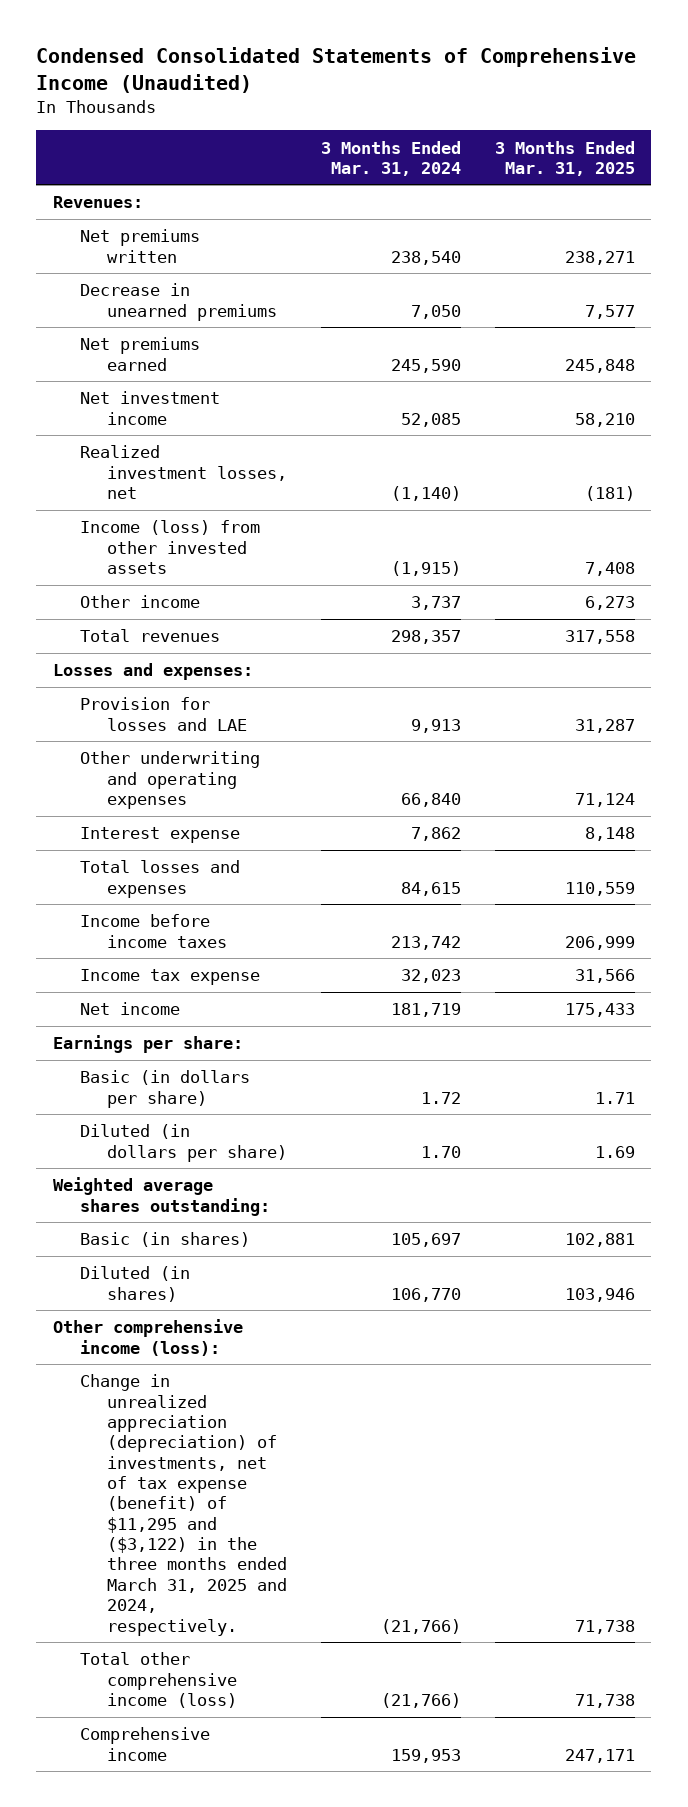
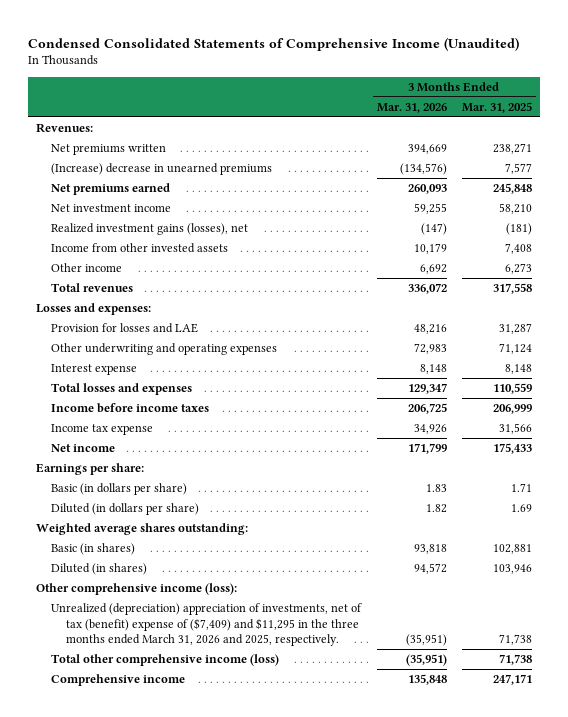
[320,140,461,176] 3 Months Ended Mar. 31, 2024 -> none
none -> [376,102,447,113] Mar. 31, 2026
[80,283,278,321] Decrease in unearned premiums -> [51,162,273,175] (Increase) decrease in unearned premiums
[80,445,288,499] Realized investment losses, net -> [51,222,249,235] Realized investment gains (losses), net
[80,520,261,574] Income (loss) from other invested assets -> [51,242,229,253] Income from other invested assets
[80,1374,288,1636] Change in unrealized appreciation (depreciation) of investments, net of tax expense (benefit) of $11,295 and ($3,122) in the three months ended March 31, 2025 and 2024, respectively. -> [51,602,363,647] Unrealized (depreciation) appreciation of investments, net of tax (benefit) expense of ($7,409) and $11,295 in the three months ended March 31, 2026 and 2025, respectively.

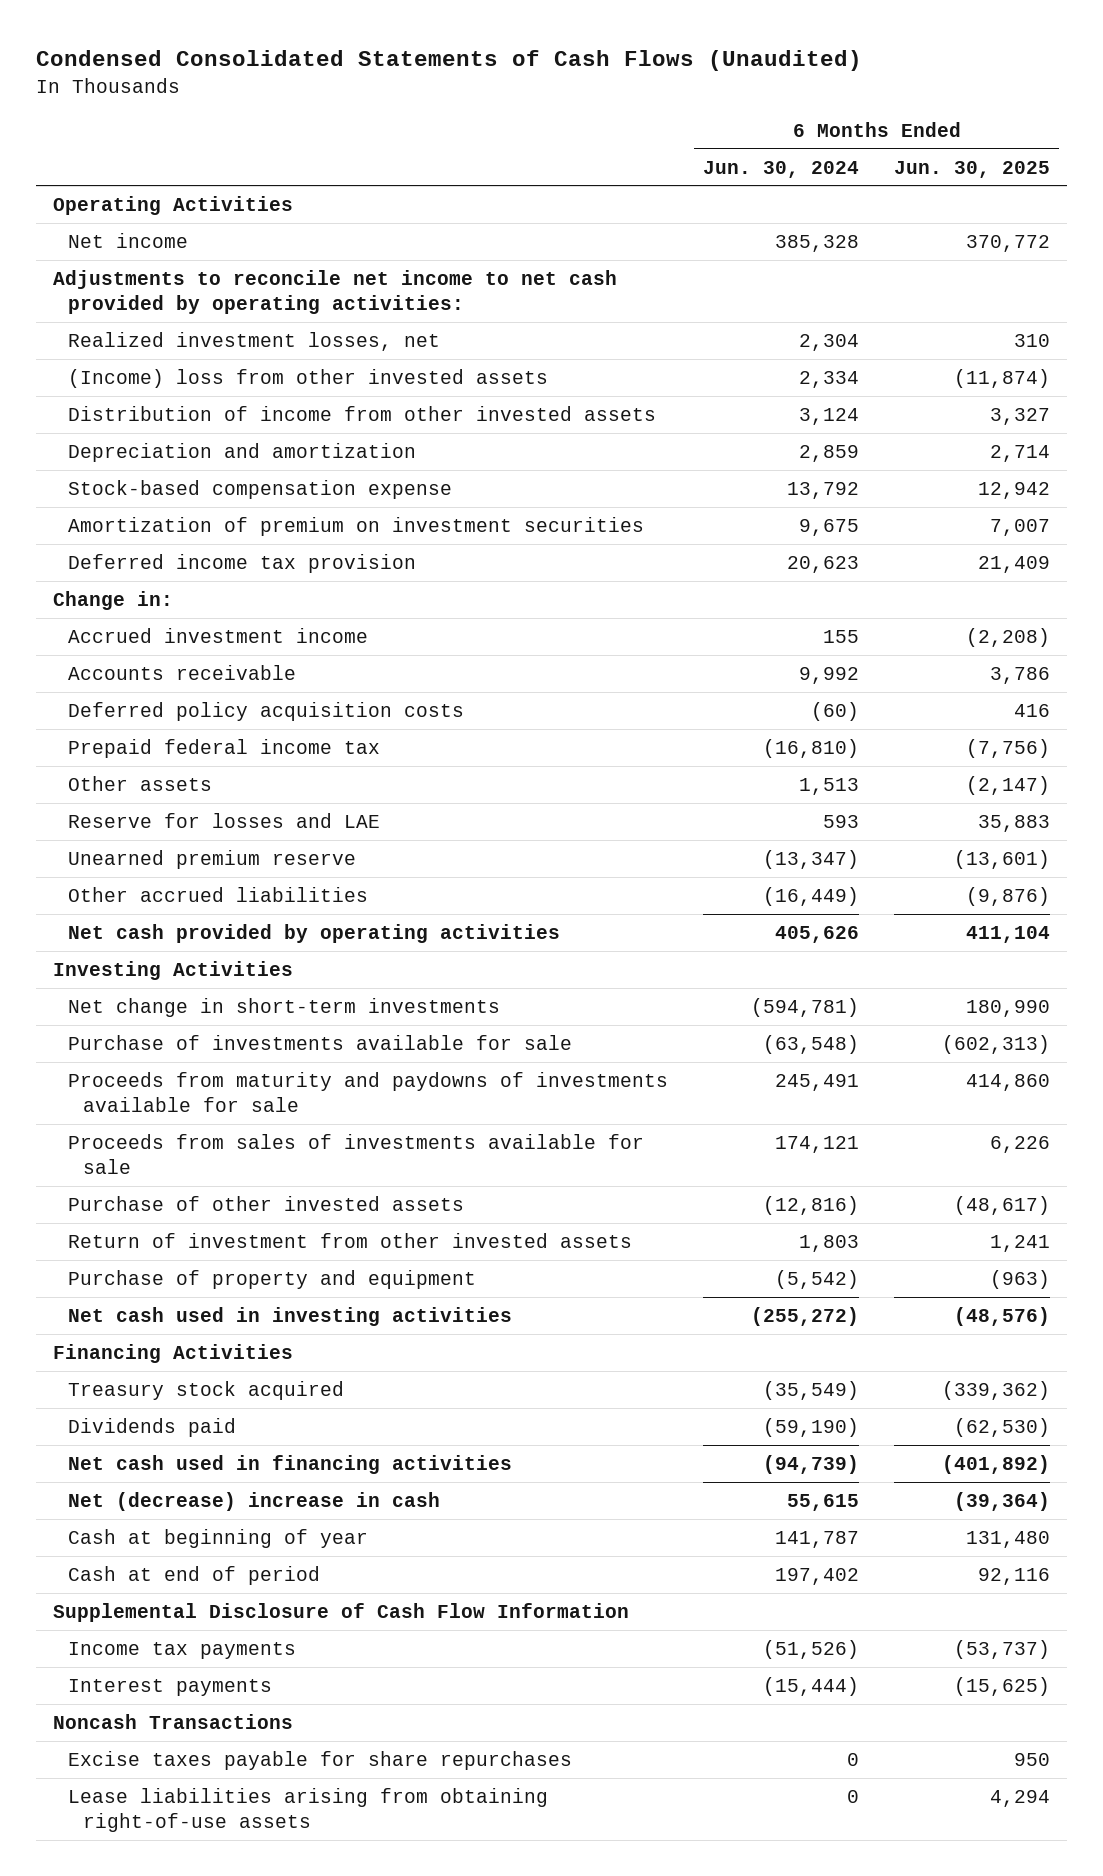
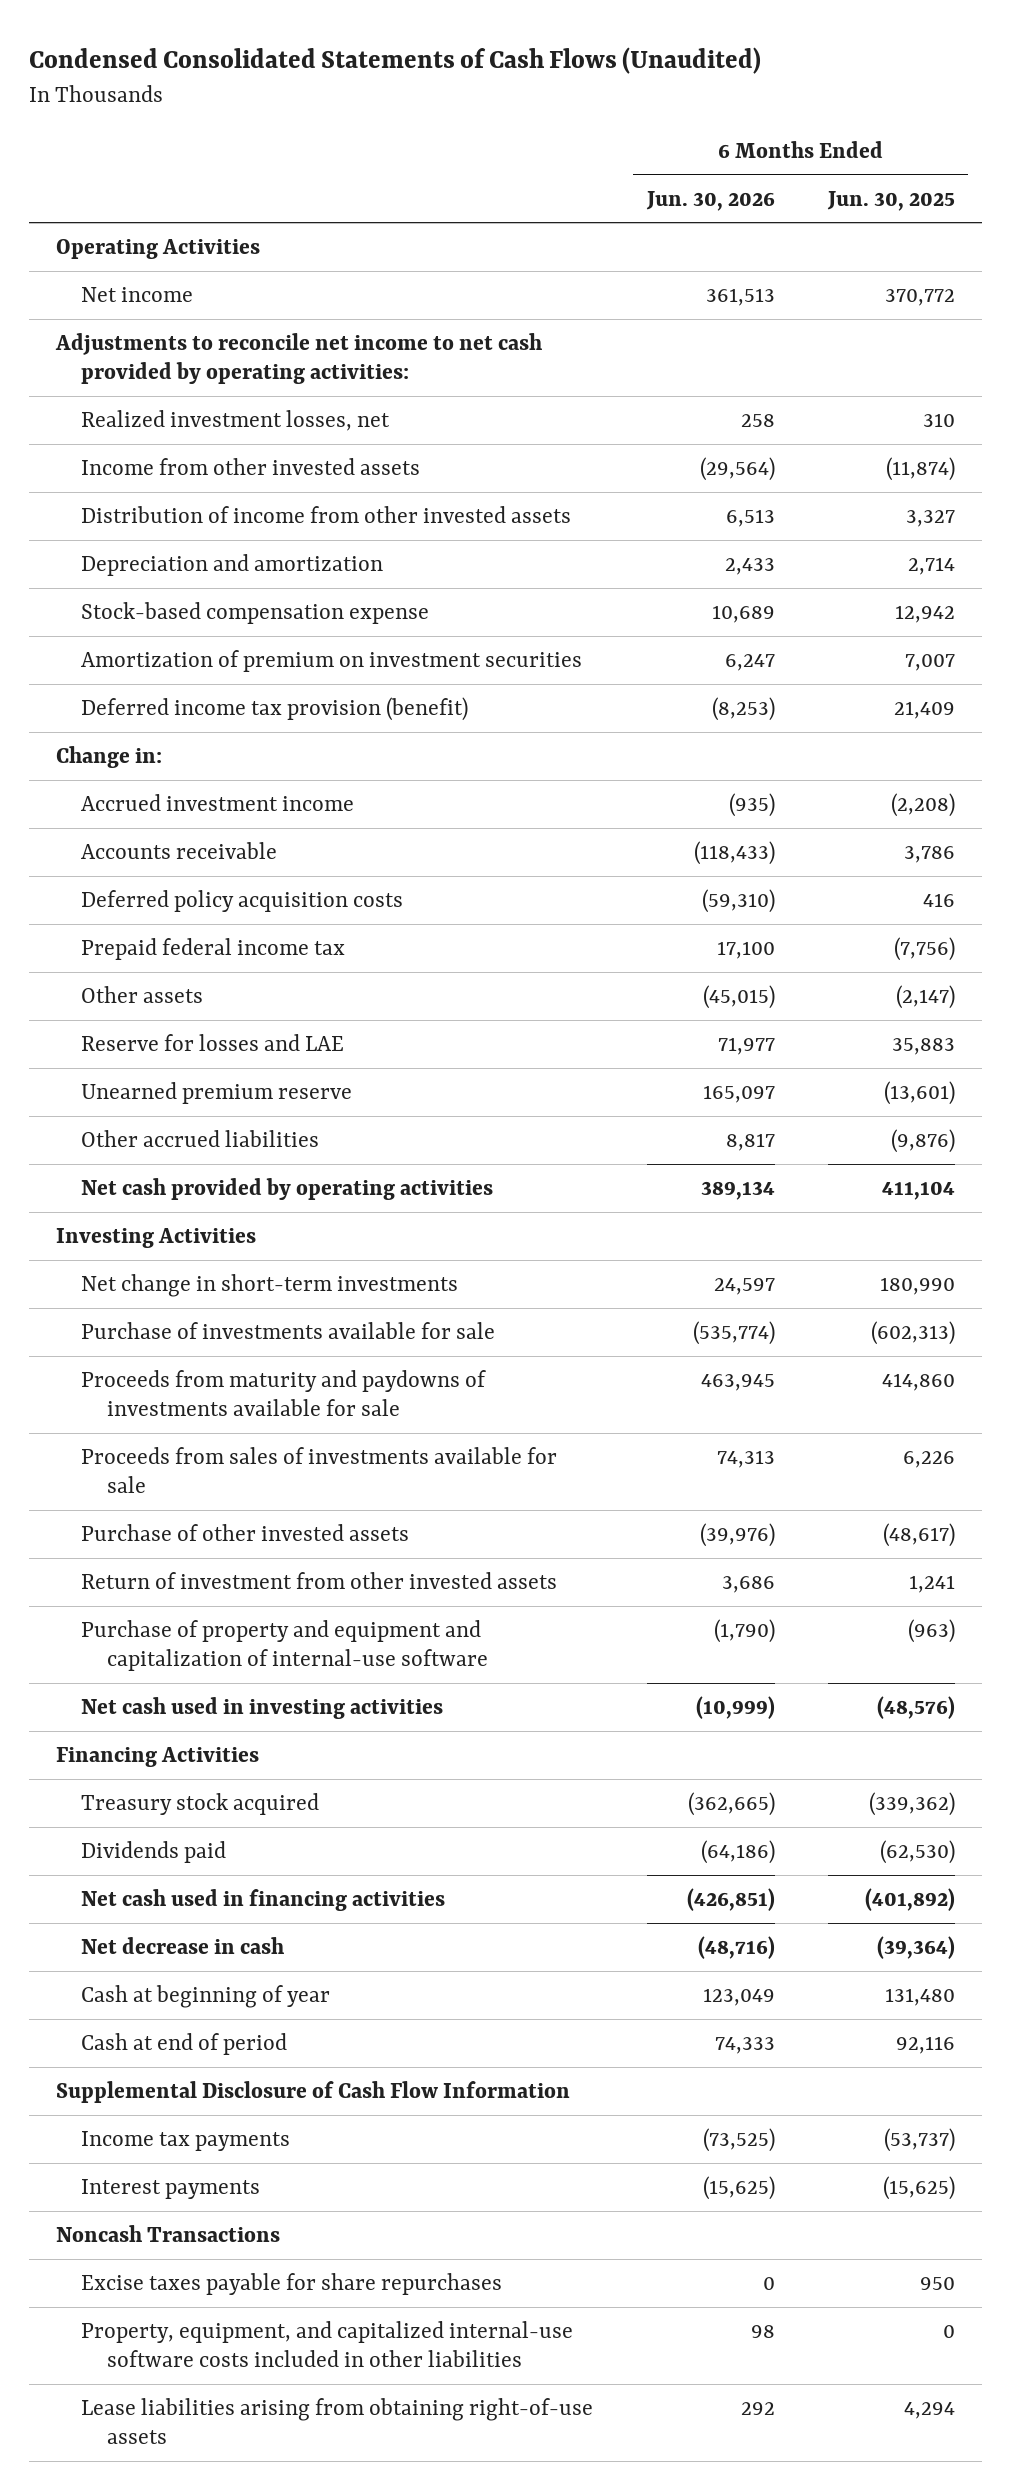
[703,160,860,178] Jun. 30, 2024 -> none
none -> [645,190,775,211] Jun. 30, 2026
[68,368,549,388] (Income) loss from other invested assets -> [81,458,421,476] Income from other invested assets
[68,553,417,573] Deferred income tax provision -> [81,697,469,722] Deferred income tax provision (benefit)
[68,1269,477,1289] Purchase of property and equipment -> [81,1620,489,1672] Purchase of property and equipment and capitalization of internal-use software
[68,1491,441,1511] Net (decrease) increase in cash -> [81,1937,285,1955] Net decrease in cash
none -> [81,2321,574,2368] Property, equipment, and capitalized internal-use software costs included in other liabilities

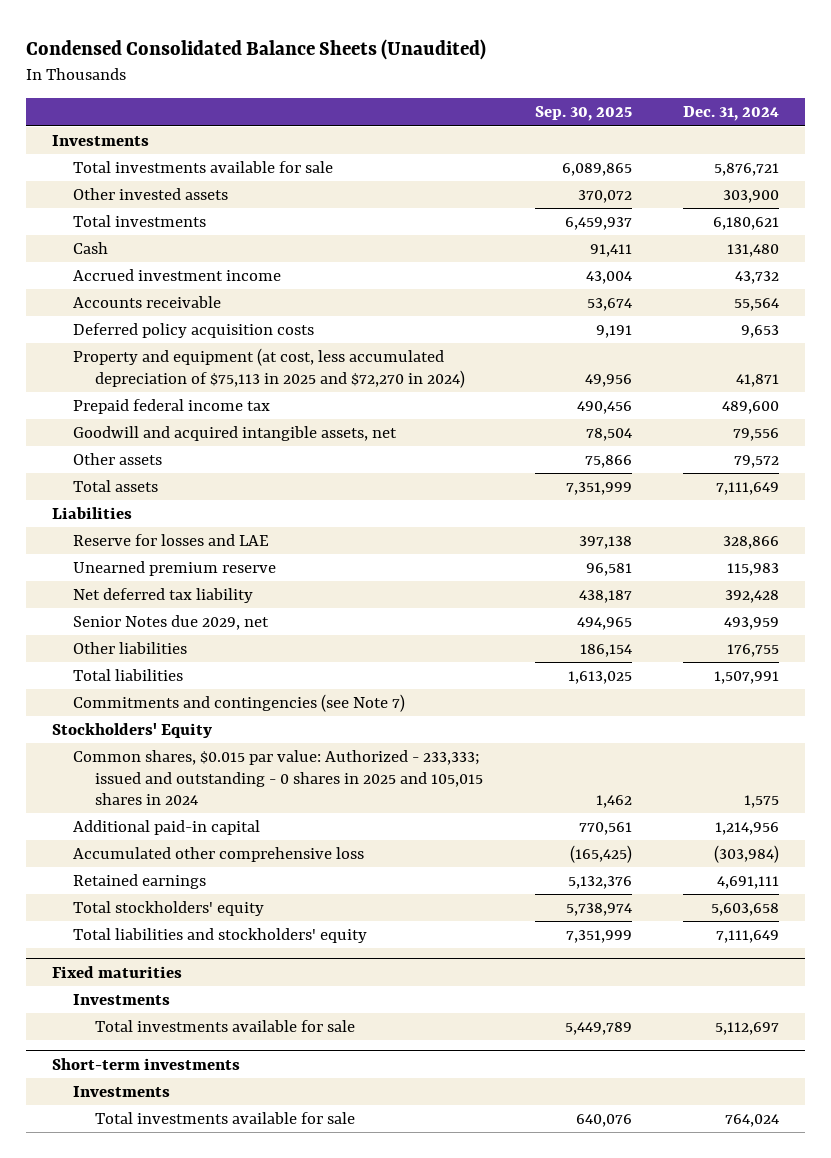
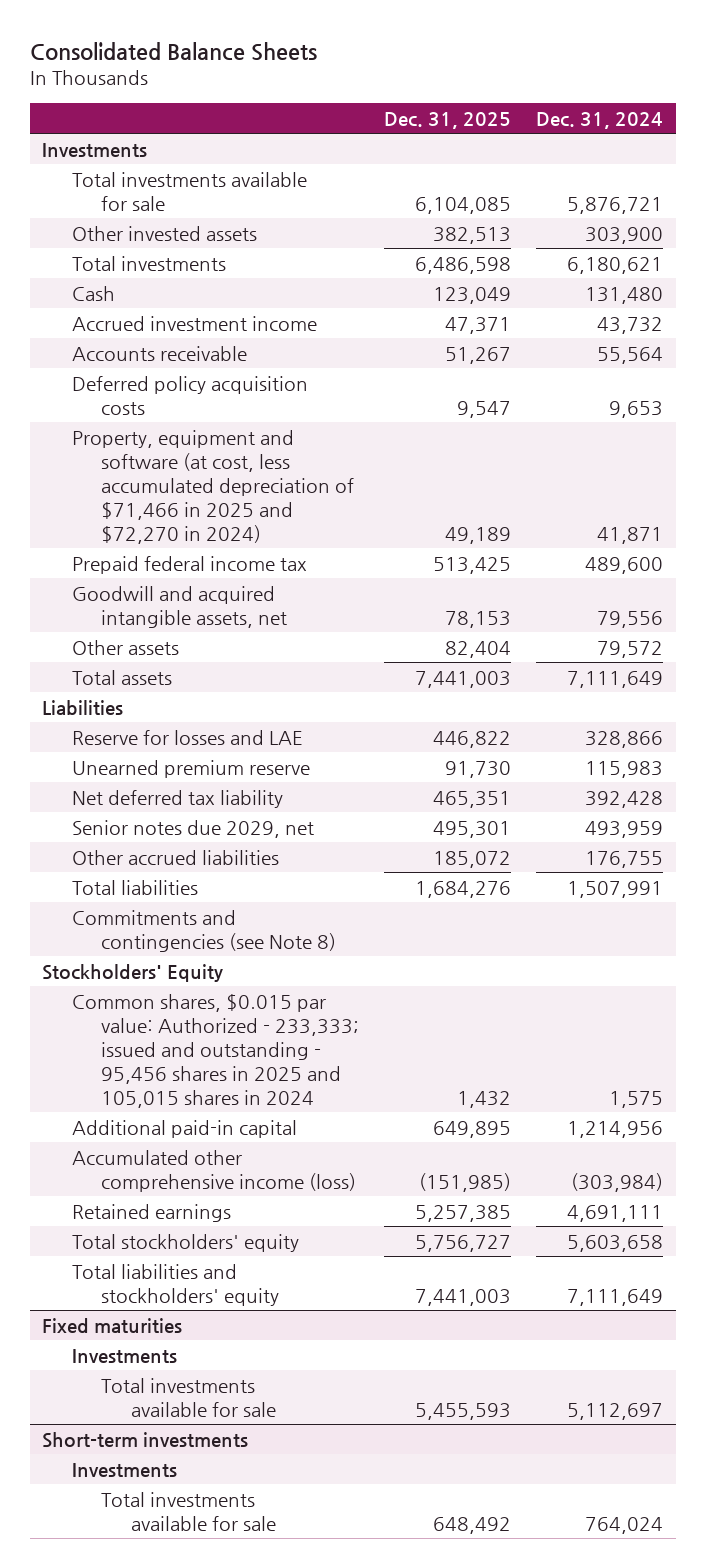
[25,38,486,60] Condensed Consolidated Balance Sheets (Unaudited) -> [29,41,317,61] Consolidated Balance Sheets
[534,106,632,122] Sep. 30, 2025 -> none
none -> [384,111,512,129] Dec. 31, 2025
[73,347,465,388] Property and equipment (at cost, less accumulated depreciation of $75,113 in 2025 and $72,270 in 2024) -> [71,429,355,544] Property, equipment and software (at cost, less accumulated depreciation of $71,466 in 2025 and $72,270 in 2024)
[73,614,270,630] Senior Notes due 2029, net -> [71,819,314,838] Senior notes due 2029, net
[73,641,188,654] Other liabilities -> [71,849,279,865] Other accrued liabilities
[73,693,406,712] Commitments and contingencies (see Note 7) -> [71,909,337,952] Commitments and contingencies (see Note 8)
[73,749,483,806] Common shares, $0.015 par value: Authorized - 233,333; issued and outstanding - 0 shares in 2025 and 105,015 shares in 2024 -> [71,993,360,1108] Common shares, $0.015 par value: Authorized - 233,333; issued and outstanding - 95,456 shares in 2025 and 105,015 shares in 2024
[73,846,365,862] Accumulated other comprehensive loss -> [71,1149,357,1192] Accumulated other comprehensive income (loss)

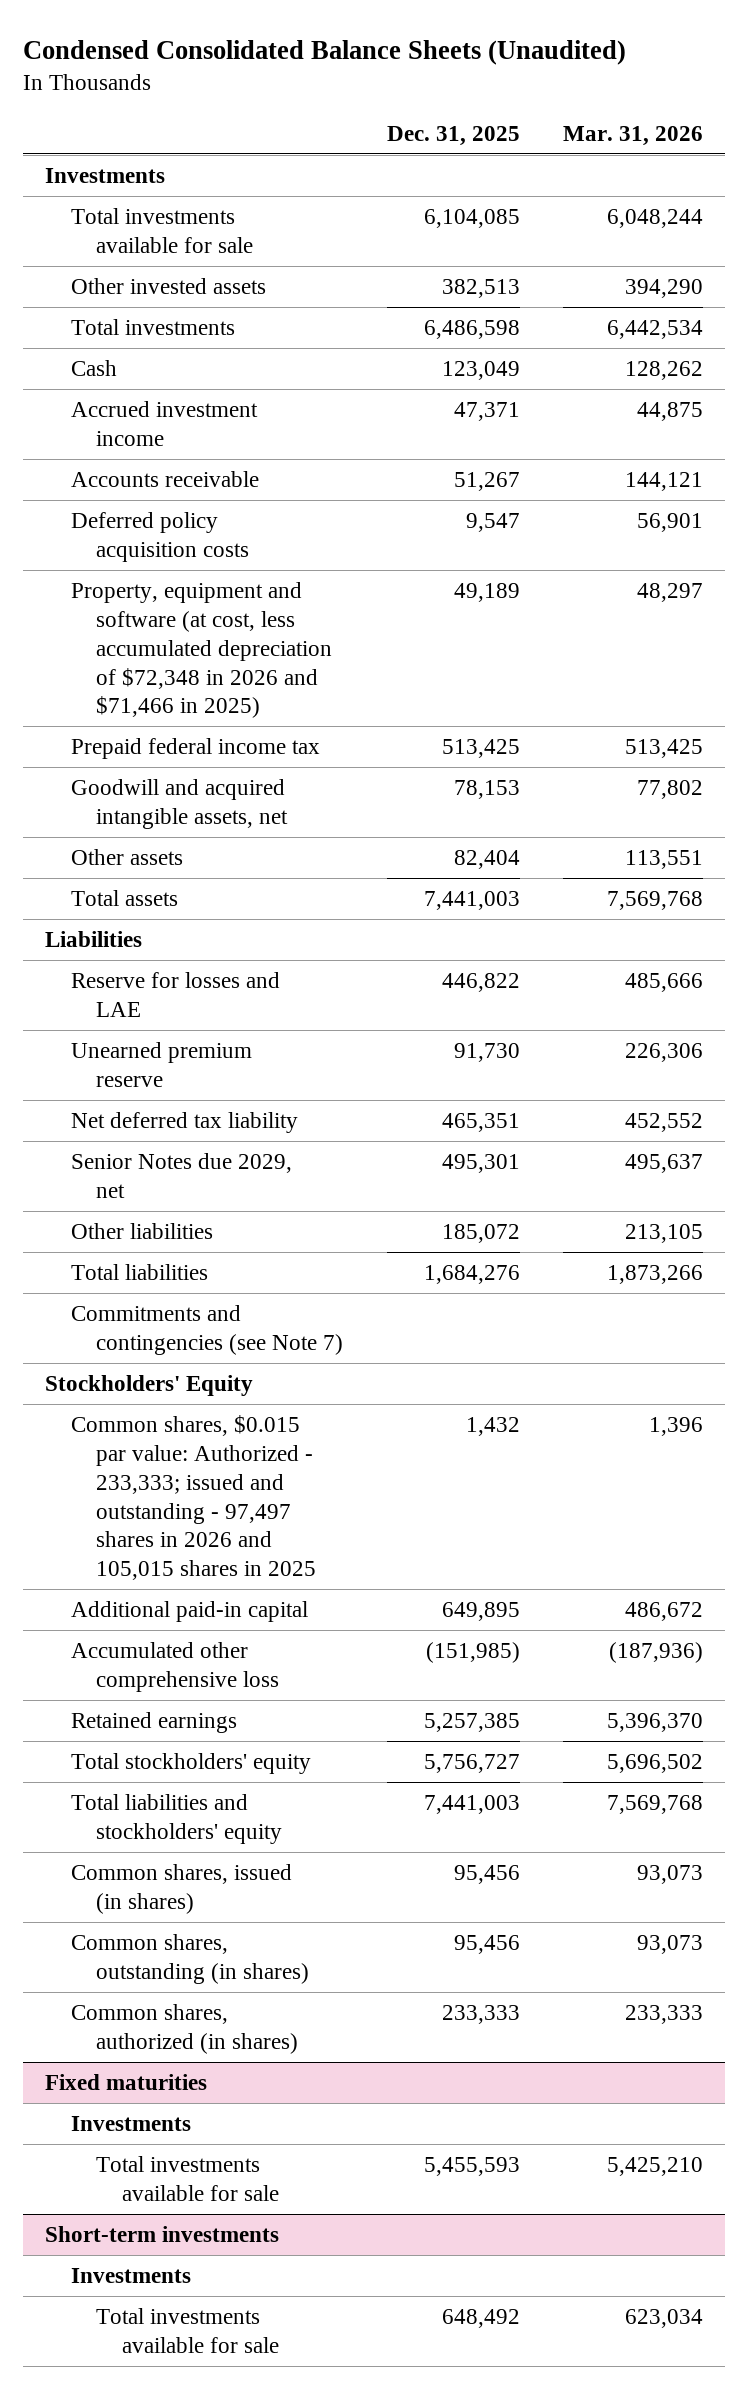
[29,41,317,61] Consolidated Balance Sheets -> [23,40,627,66] Condensed Consolidated Balance Sheets (Unaudited)
[536,111,664,129] Dec. 31, 2024 -> none
none -> [563,126,704,147] Mar. 31, 2026
[71,429,355,544] Property, equipment and software (at cost, less accumulated depreciation of $71,466 in 2025 and $72,270 in 2024) -> [70,581,333,719] Property, equipment and software (at cost, less accumulated depreciation of $72,348 in 2026 and $71,466 in 2025)
[71,819,314,838] Senior notes due 2029, net -> [70,1152,292,1198] Senior Notes due 2029, net
[71,849,279,865] Other accrued liabilities -> [70,1222,213,1239] Other liabilities
[71,909,337,952] Commitments and contingencies (see Note 8) -> [70,1304,344,1355] Commitments and contingencies (see Note 7)
[71,993,360,1108] Common shares, $0.015 par value: Authorized - 233,333; issued and outstanding - 95,456 shares in 2025 and 105,015 shares in 2024 -> [70,1414,317,1581] Common shares, $0.015 par value: Authorized - 233,333; issued and outstanding - 97,497 shares in 2026 and 105,015 shares in 2025
[71,1149,357,1192] Accumulated other comprehensive income (loss) -> [70,1641,280,1692] Accumulated other comprehensive loss
none -> [70,1863,292,1914] Common shares, issued (in shares)
none -> [70,1933,310,1984] Common shares, outstanding (in shares)
none -> [70,2003,299,2054] Common shares, authorized (in shares)

